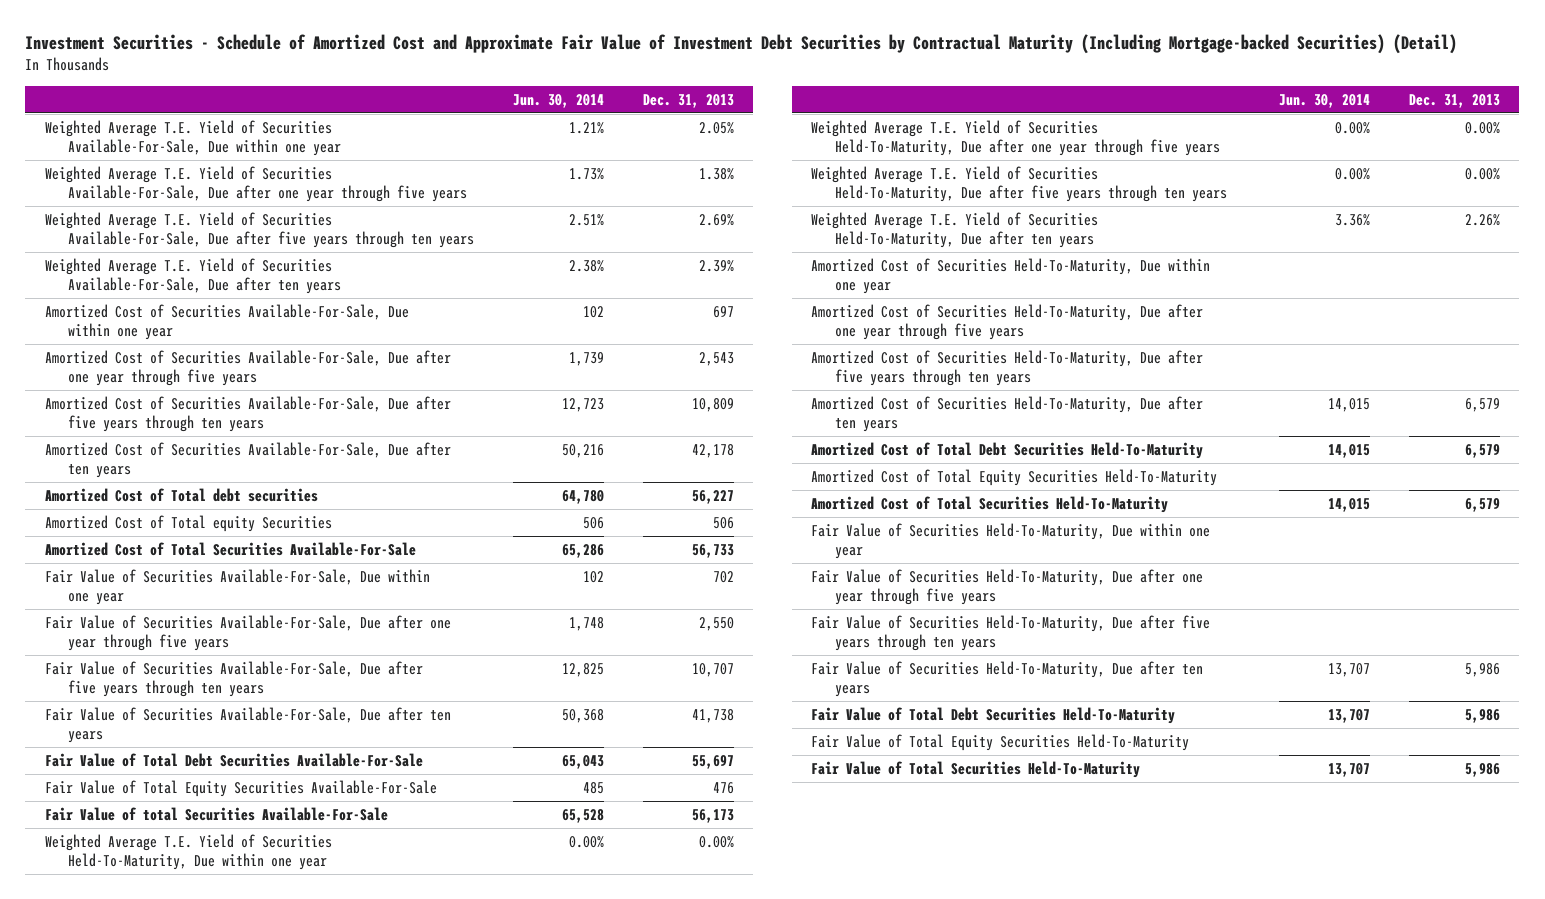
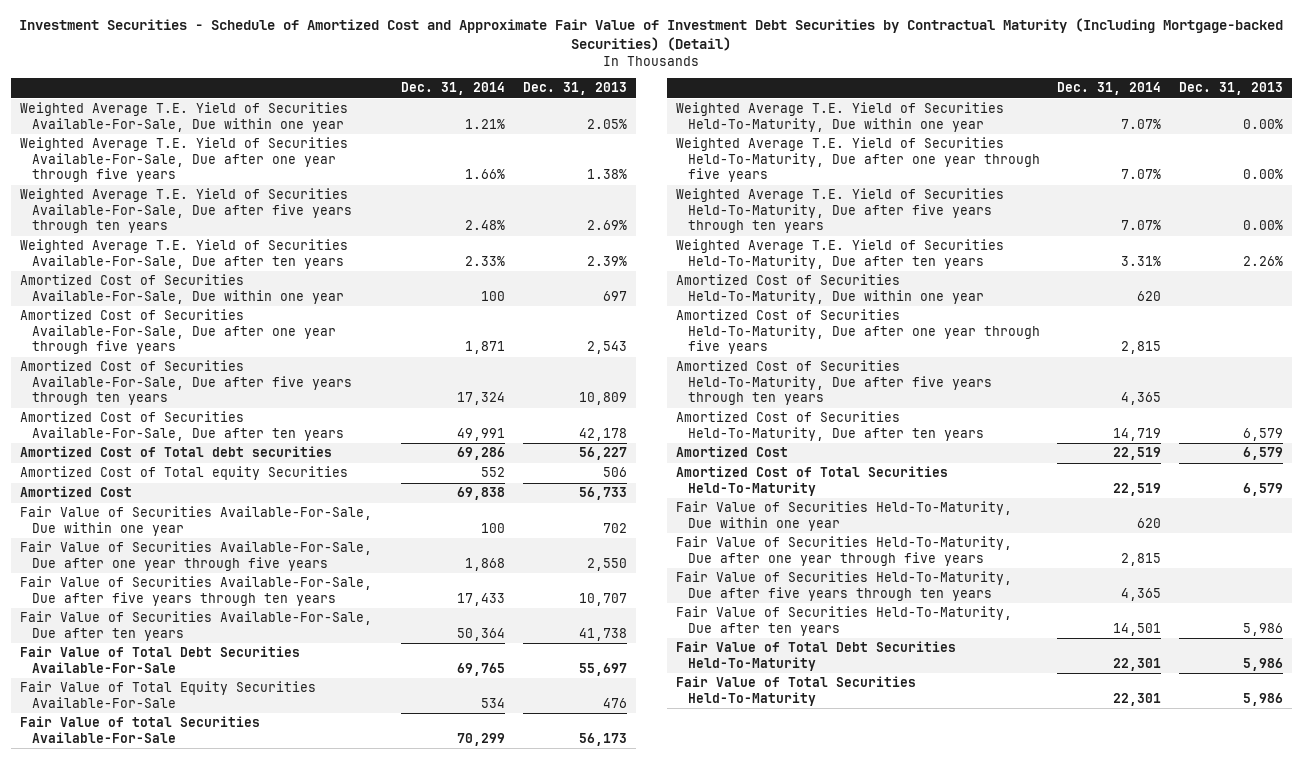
[512,93,604,108] Jun. 30, 2014 -> none
none -> [401,82,506,96] Dec. 31, 2014
[44,541,416,556] Amortized Cost of Total Securities Available-For-Sale -> [19,486,132,498] Amortized Cost
[811,468,1218,486] Amortized Cost of Total Equity Securities Held-To-Maturity -> none
[811,441,1204,459] Amortized Cost of Total Debt Securities Held-To-Maturity -> [675,446,788,458] Amortized Cost
[811,733,1190,751] Fair Value of Total Equity Securities Held-To-Maturity -> none

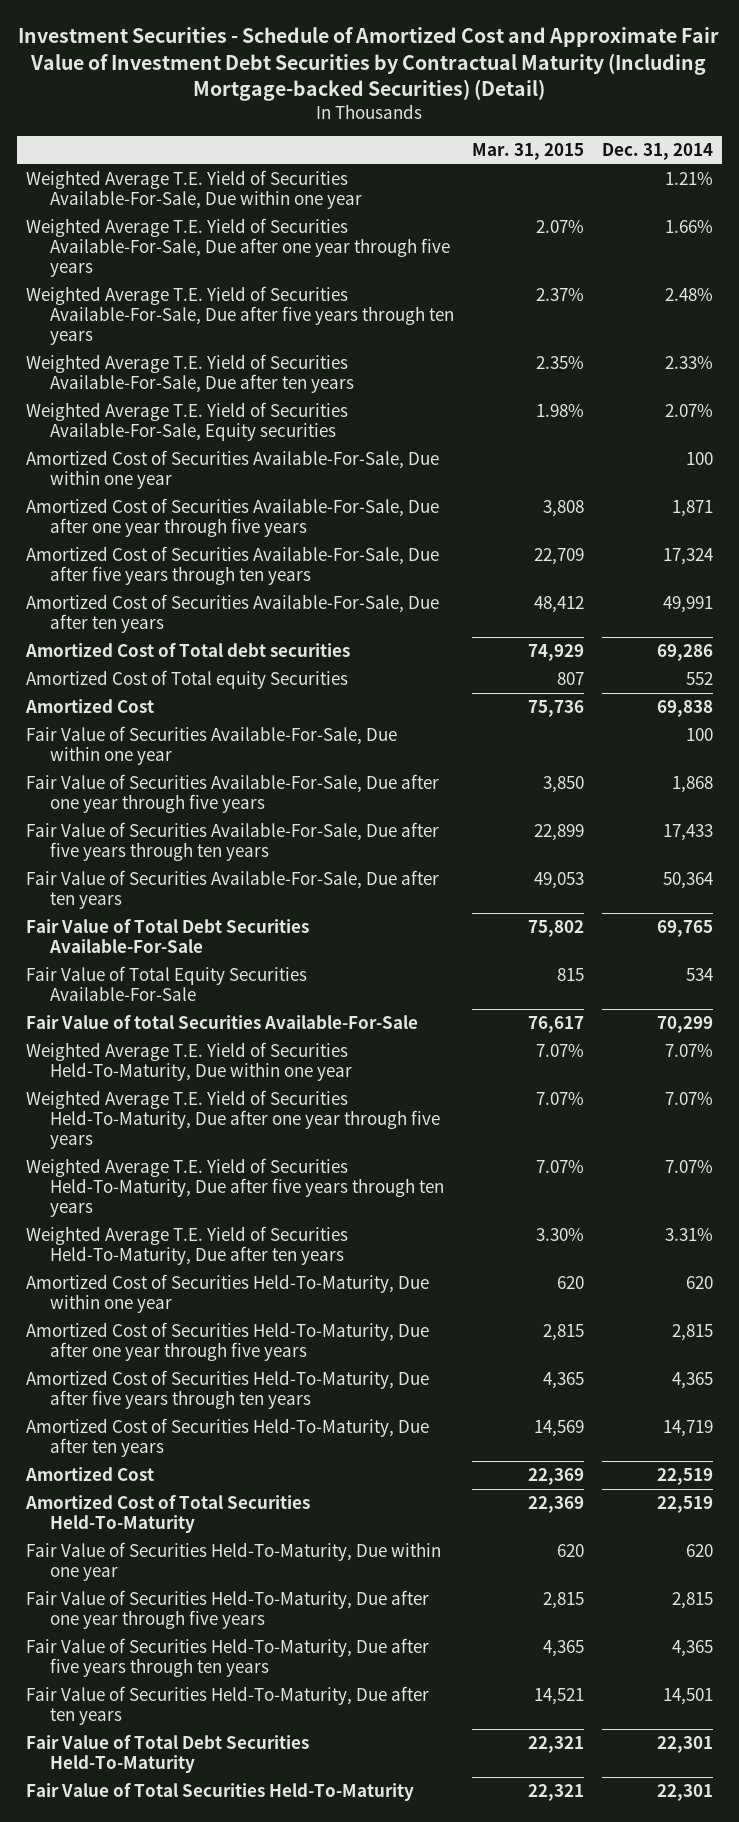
[523,82,628,96] Dec. 31, 2013 -> none
none -> [471,142,584,160] Mar. 31, 2015
none -> [25,402,348,442] Weighted Average T.E. Yield of Securities Available-For-Sale, Equity securities

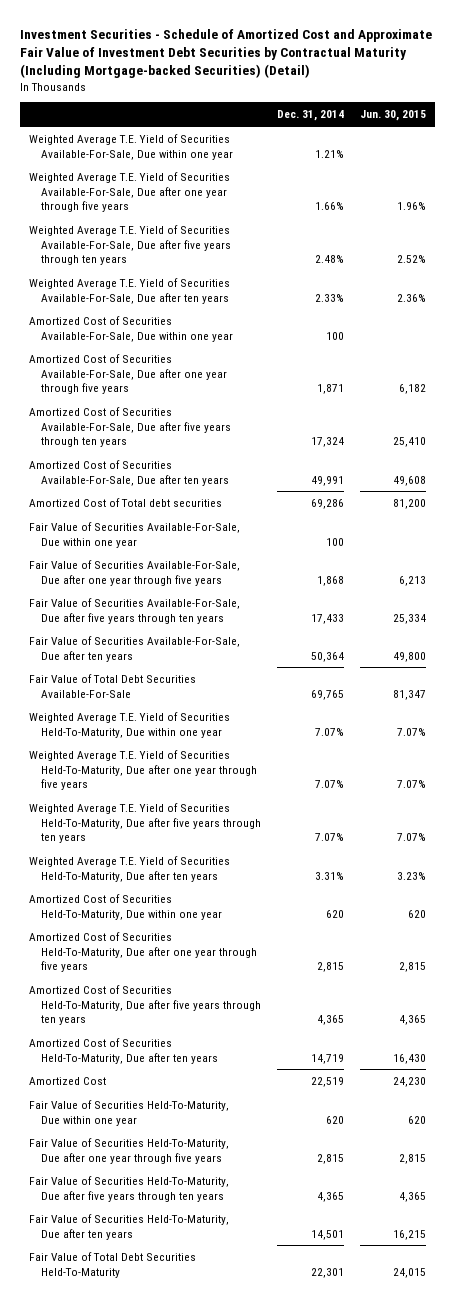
[471,142,584,160] Mar. 31, 2015 -> none
none -> [360,110,427,122] Jun. 30, 2015
[25,402,348,442] Weighted Average T.E. Yield of Securities Available-For-Sale, Equity securities -> none
[25,670,348,690] Amortized Cost of Total equity Securities -> none
[24,699,154,714] Amortized Cost -> none
[25,966,307,1002] Fair Value of Total Equity Securities Available-For-Sale -> none
[25,1015,418,1030] Fair Value of total Securities Available-For-Sale -> none
[24,1495,310,1534] Amortized Cost of Total Securities Held-To-Maturity -> none
[25,1783,414,1802] Fair Value of Total Securities Held-To-Maturity -> none

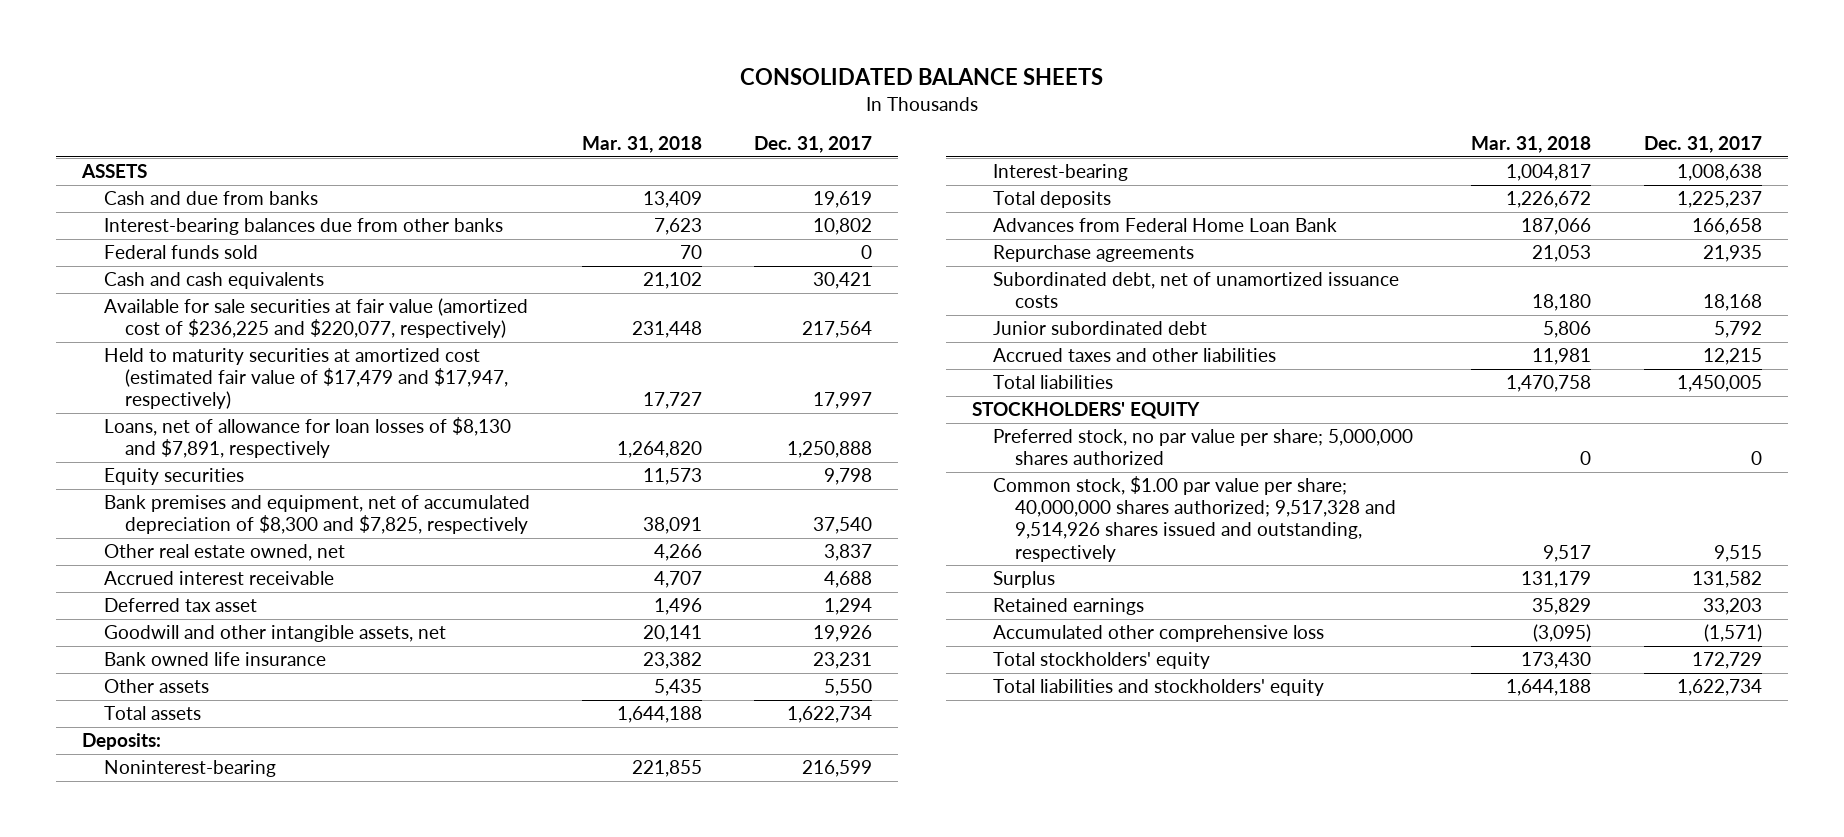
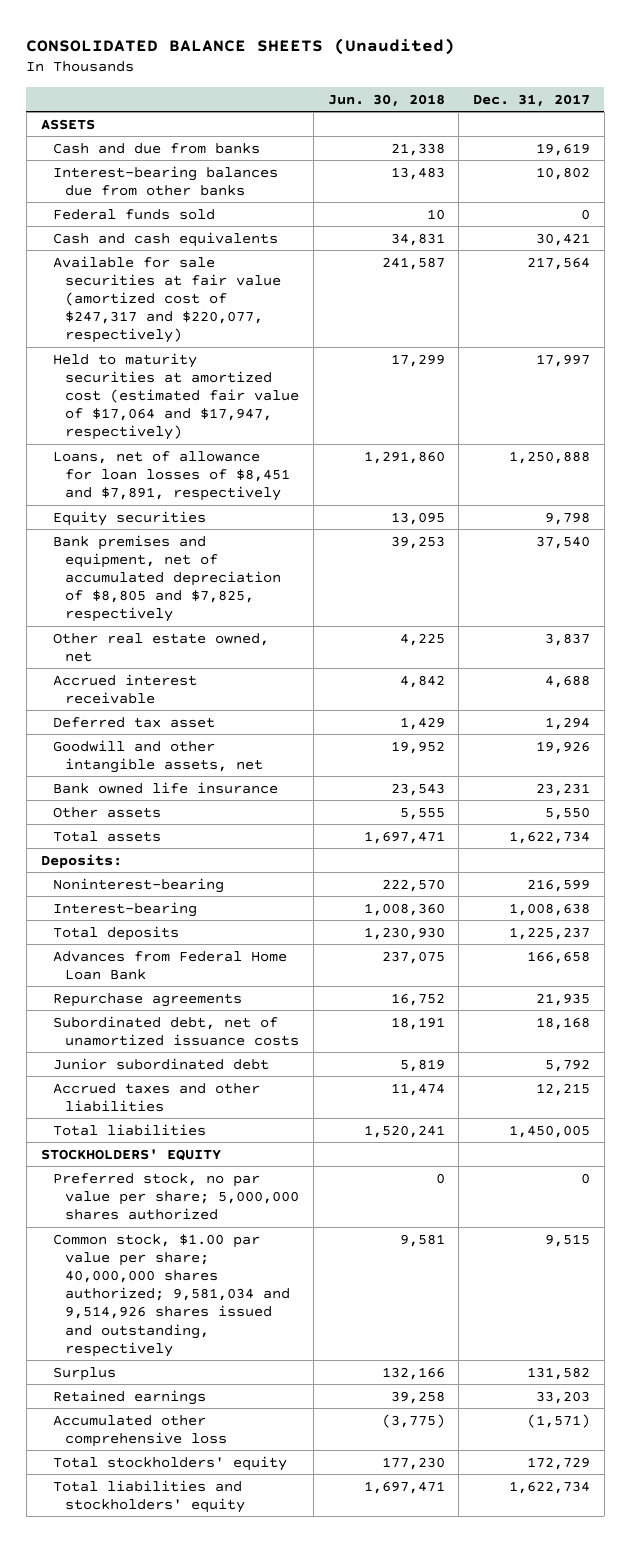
[740,68,1104,86] CONSOLIDATED BALANCE SHEETS -> [26,37,456,55] CONSOLIDATED BALANCE SHEETS (Unaudited)
[581,135,702,153] Mar. 31, 2018 -> none
none -> [327,93,445,107] Jun. 30, 2018
[103,298,528,339] Available for sale securities at fair value (amortized cost of $236,225 and $220,077, respectively) -> [52,255,282,344] Available for sale securities at fair value (amortized cost of $247,317 and $220,077, respectively)
[103,348,509,410] Held to maturity securities at amortized cost (estimated fair value of $17,479 and $17,947, respectively) -> [52,352,300,441] Held to maturity securities at amortized cost (estimated fair value of $17,064 and $17,947, respectively)
[103,417,511,459] Loans, net of allowance for loan losses of $8,130 and $7,891, respectively -> [52,450,291,502] Loans, net of allowance for loan losses of $8,451 and $7,891, respectively
[103,495,530,535] Bank premises and equipment, net of accumulated depreciation of $8,300 and $7,825, respectively -> [52,534,282,623] Bank premises and equipment, net of accumulated depreciation of $8,805 and $7,825, respectively
[993,476,1396,562] Common stock, $1.00 par value per share; 40,000,000 shares authorized; 9,517,328 and 9,514,926 shares issued and outstanding, respectively -> [52,1233,291,1357] Common stock, $1.00 par value per share; 40,000,000 shares authorized; 9,581,034 and 9,514,926 shares issued and outstanding, respectively

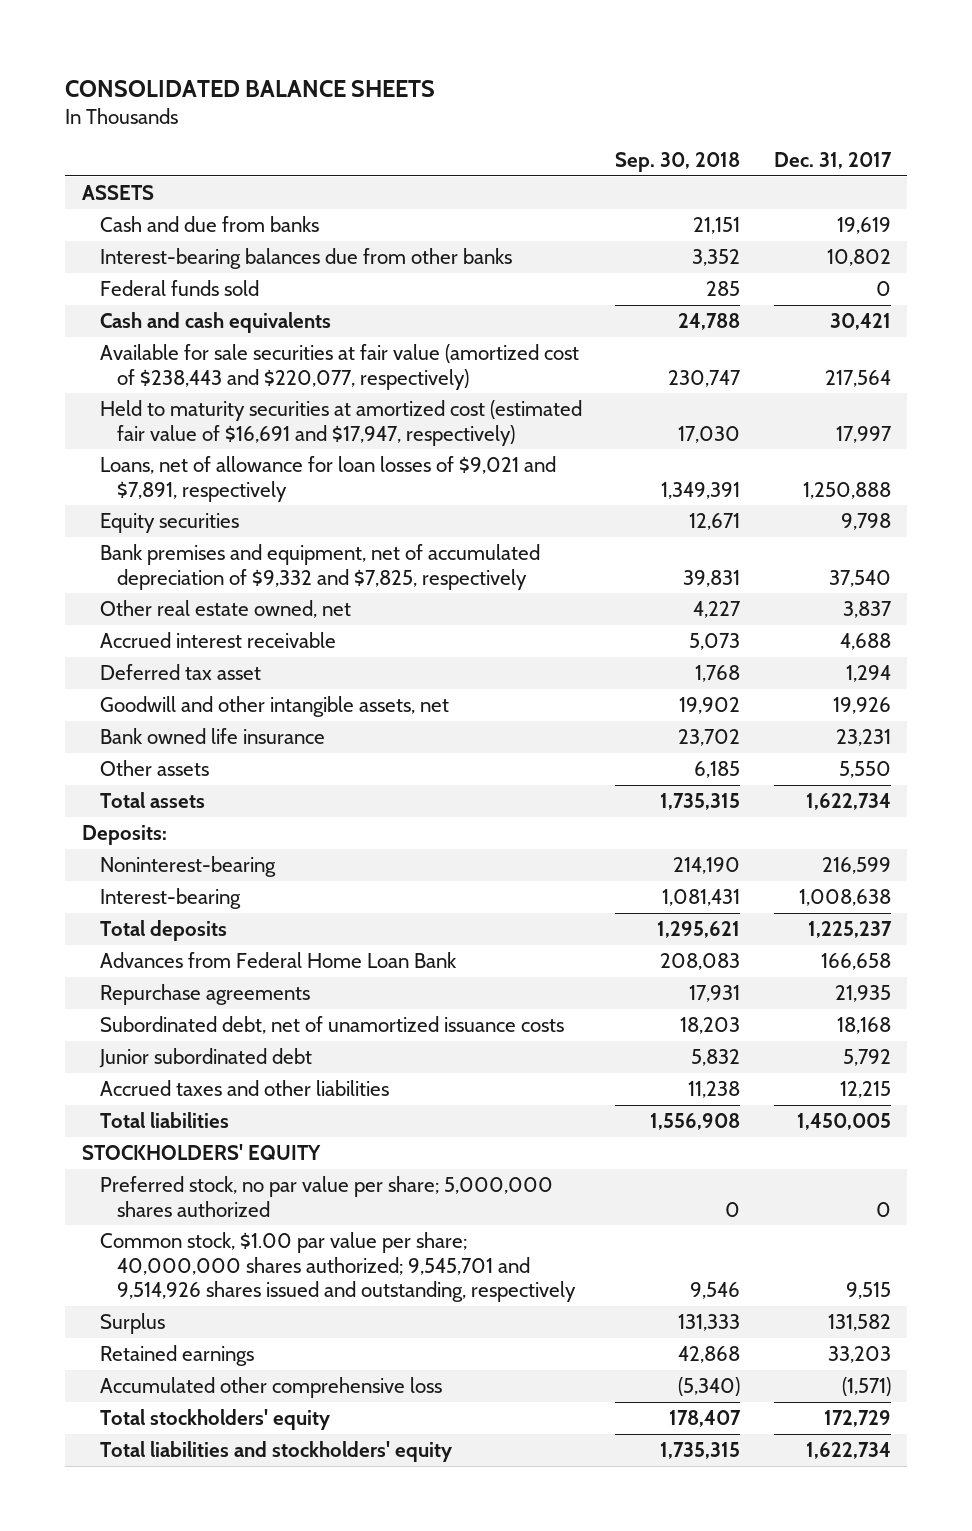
[26,37,456,55] CONSOLIDATED BALANCE SHEETS (Unaudited) -> [65,79,436,97] CONSOLIDATED BALANCE SHEETS
[327,93,445,107] Jun. 30, 2018 -> none
none -> [615,152,741,173] Sep. 30, 2018
[52,255,282,344] Available for sale securities at fair value (amortized cost of $247,317 and $220,077, respectively) -> [99,343,579,390] Available for sale securities at fair value (amortized cost of $238,443 and $220,077, respectively)
[52,352,300,441] Held to maturity securities at amortized cost (estimated fair value of $17,064 and $17,947, respectively) -> [99,399,582,446] Held to maturity securities at amortized cost (estimated fair value of $16,691 and $17,947, respectively)
[52,450,291,502] Loans, net of allowance for loan losses of $8,451 and $7,891, respectively -> [99,455,556,502] Loans, net of allowance for loan losses of $9,021 and $7,891, respectively
[52,534,282,623] Bank premises and equipment, net of accumulated depreciation of $8,805 and $7,825, respectively -> [99,543,540,590] Bank premises and equipment, net of accumulated depreciation of $9,332 and $7,825, respectively
[52,1233,291,1357] Common stock, $1.00 par value per share; 40,000,000 shares authorized; 9,581,034 and 9,514,926 shares issued and outstanding, respectively -> [99,1231,577,1303] Common stock, $1.00 par value per share; 40,000,000 shares authorized; 9,545,701 and 9,514,926 shares issued and outstanding, respectively

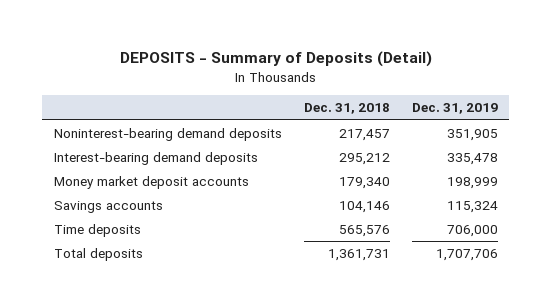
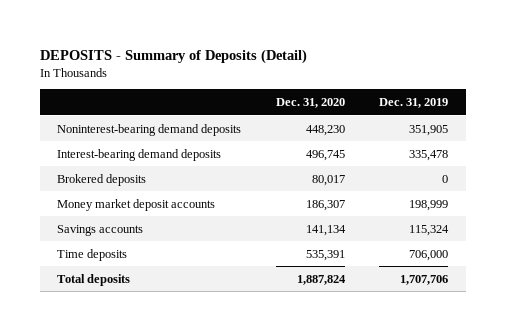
[303,103,390,115] Dec. 31, 2018 -> none
none -> [275,98,345,109] Dec. 31, 2020
none -> [57,173,147,186] Brokered deposits

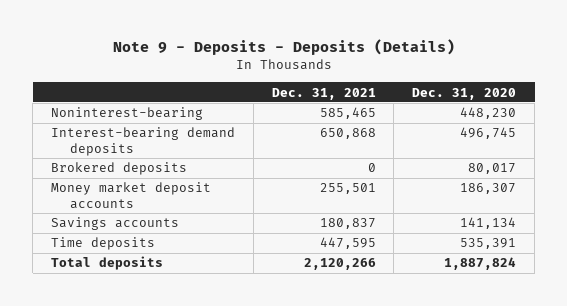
[39,48,307,64] DEPOSITS - Summary of Deposits (Detail) -> [112,39,455,56] Note 9 - Deposits - Deposits (Details)
[379,98,449,109] Dec. 31, 2019 -> none
none -> [271,87,376,100] Dec. 31, 2021
[57,123,242,136] Noninterest-bearing demand deposits -> [50,107,203,121] Noninterest-bearing

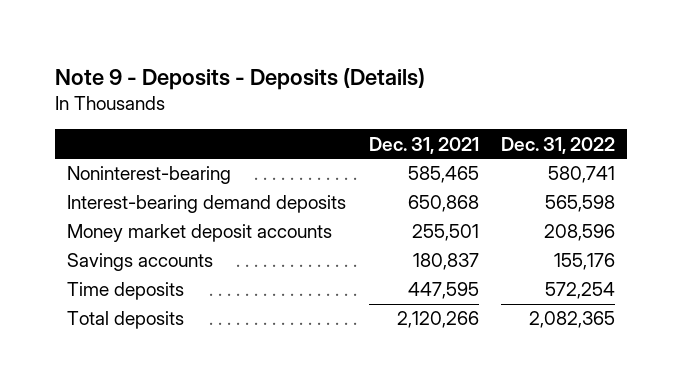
[412,87,517,100] Dec. 31, 2020 -> none
none -> [501,136,616,154] Dec. 31, 2022
[50,162,187,176] Brokered deposits -> none

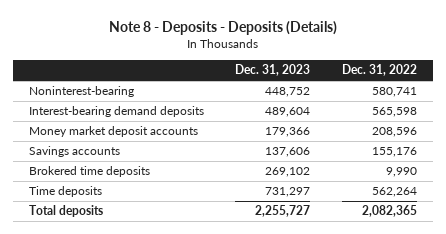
[55,67,426,90] Note 9 - Deposits - Deposits (Details) -> [108,20,337,35] Note 8 - Deposits - Deposits (Details)
[368,136,479,154] Dec. 31, 2021 -> none
none -> [235,64,311,77] Dec. 31, 2023
none -> [28,166,150,178] Brokered time deposits
[545,282,616,300] 572,254 -> [372,187,418,198] 562,264

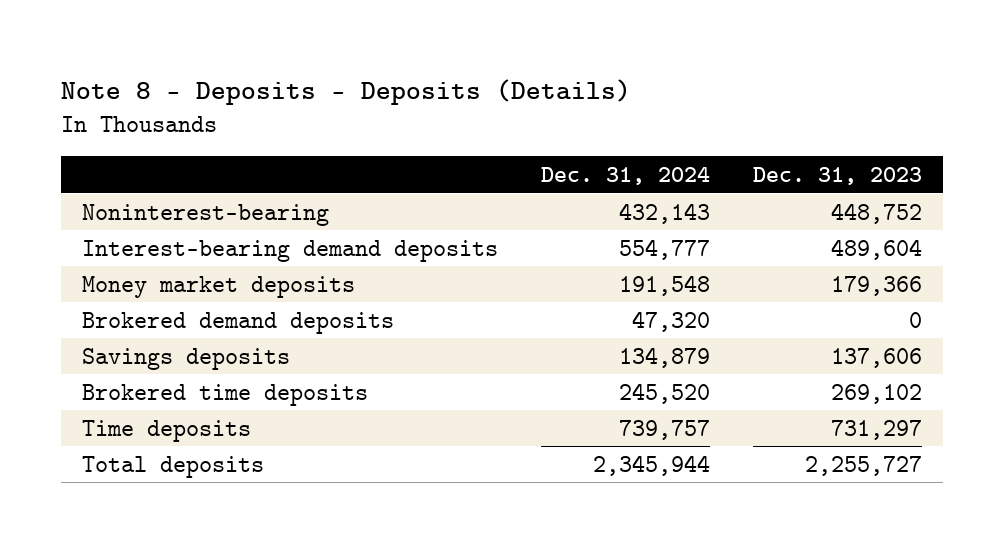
[342,64,418,77] Dec. 31, 2022 -> none
none -> [541,167,711,186] Dec. 31, 2024
[28,126,198,138] Money market deposit accounts -> [82,275,356,298] Money market deposits
none -> [82,311,395,334] Brokered demand deposits
[28,146,120,158] Savings accounts -> [82,347,291,370] Savings deposits

